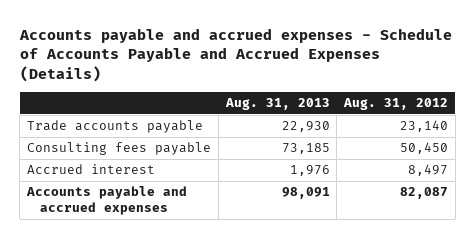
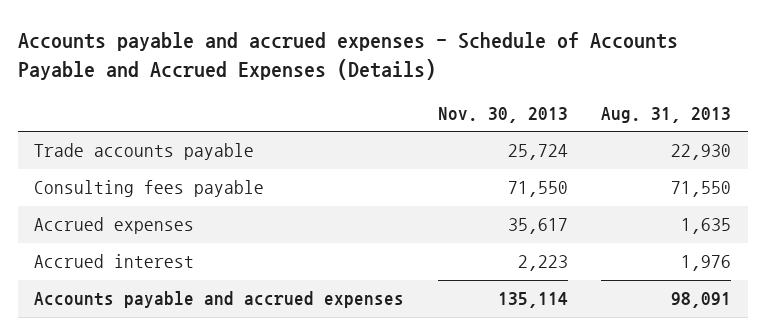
[342,98,448,111] Aug. 31, 2012 -> none
none -> [437,106,568,123] Nov. 30, 2013
[281,143,330,155] 73,185 -> [670,181,731,198] 71,550
none -> [34,217,195,235] Accrued expenses

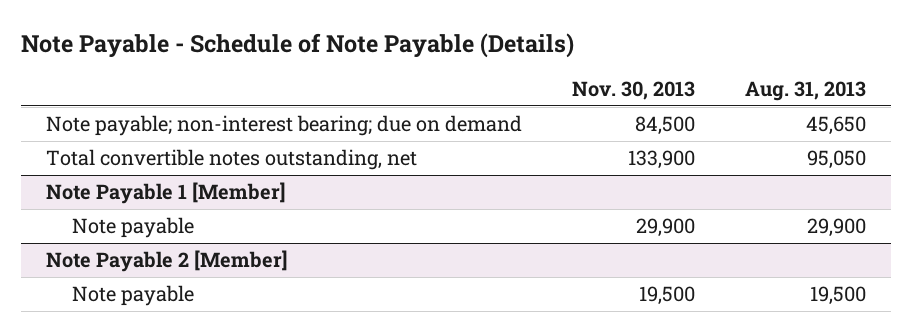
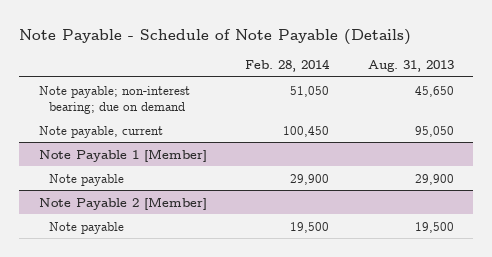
[571,81,695,101] Nov. 30, 2013 -> none
none -> [245,59,331,73] Feb. 28, 2014
[45,149,417,171] Total convertible notes outstanding, net -> [38,125,163,138] Note payable, current

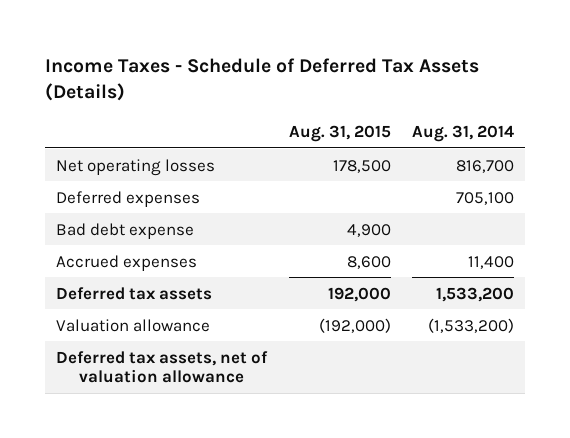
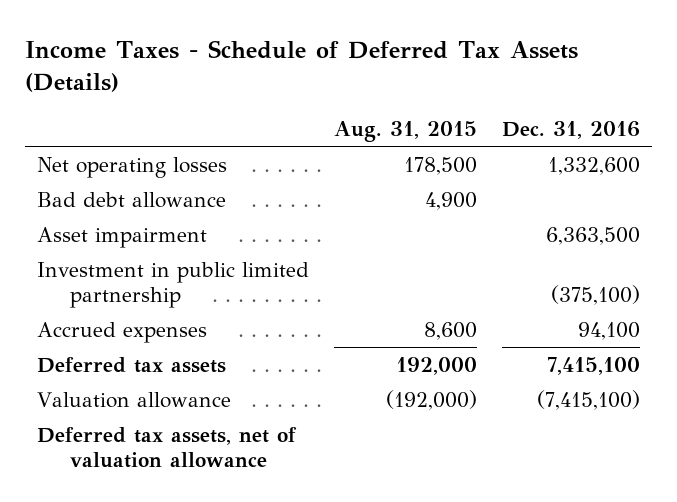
[412,125,515,143] Aug. 31, 2014 -> none
none -> [502,120,641,139] Dec. 31, 2016
[56,190,201,207] Deferred expenses -> none
[56,222,195,239] Bad debt expense -> [37,191,227,208] Bad debt allowance
none -> [37,226,208,248] Asset impairment
none -> [37,261,310,309] Investment in public limited partnership

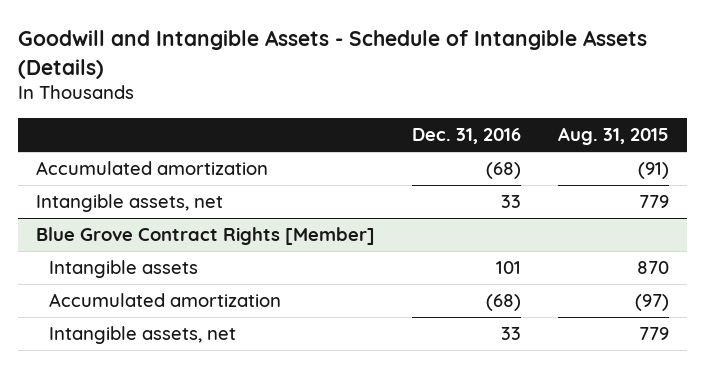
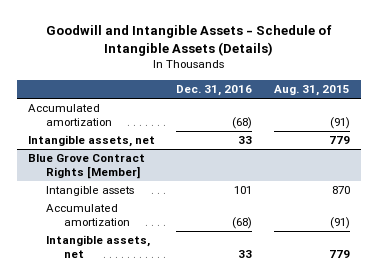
[634,294,669,312] (97) -> [329,217,350,230] (91)

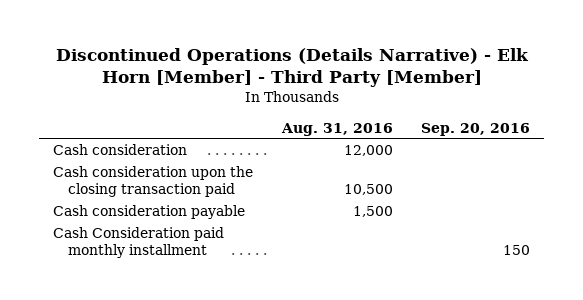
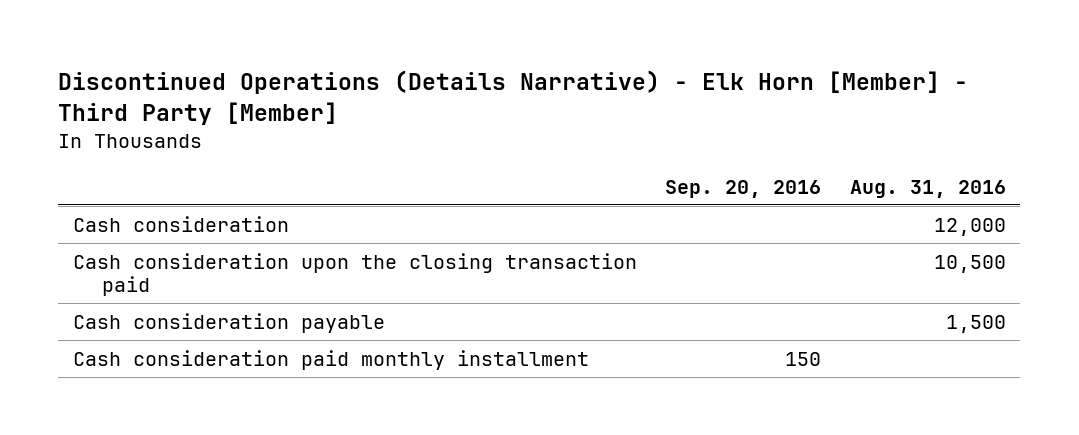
[53,227,225,258] Cash Consideration paid monthly installment -> [72,349,589,370] Cash consideration paid monthly installment

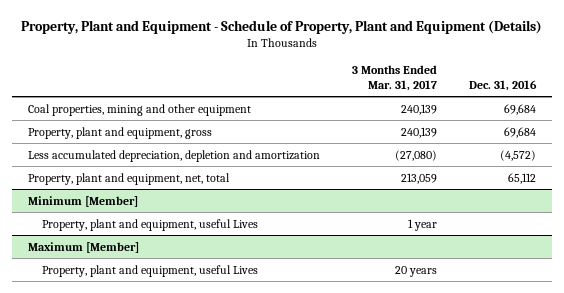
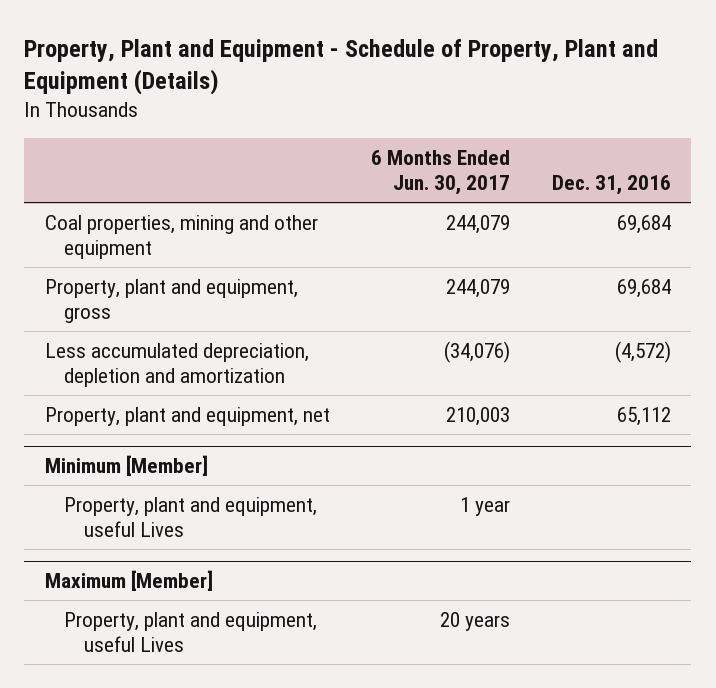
[351,65,437,91] 3 Months Ended Mar. 31, 2017 -> none
none -> [371,150,511,196] 6 Months Ended Jun. 30, 2017
[28,172,231,185] Property, plant and equipment, net, total -> [44,406,330,426] Property, plant and equipment, net

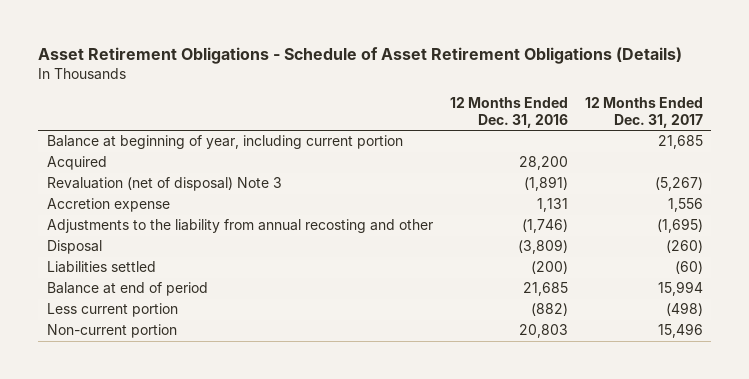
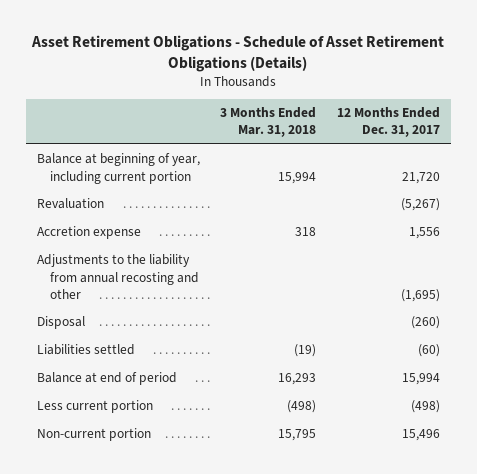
[449,97,568,129] 12 Months Ended Dec. 31, 2016 -> none
none -> [220,107,317,138] 3 Months Ended Mar. 31, 2018
[46,156,107,171] Acquired -> none
[657,135,703,150] 21,685 -> [402,171,441,184] 21,720
[46,177,282,192] Revaluation (net of disposal) Note 3 -> [36,198,104,210] Revaluation

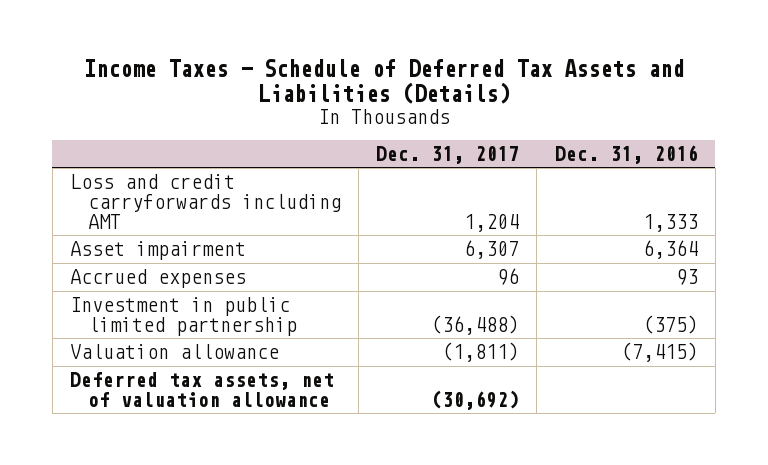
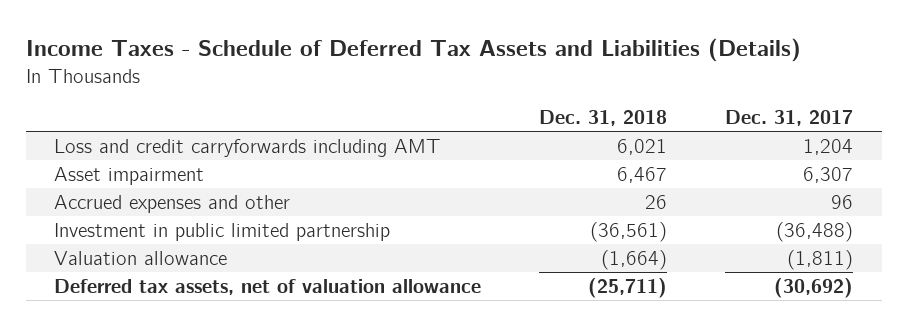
[554,144,698,164] Dec. 31, 2016 -> none
none -> [539,110,668,127] Dec. 31, 2018
[69,269,246,289] Accrued expenses -> [54,194,291,213] Accrued expenses and other

